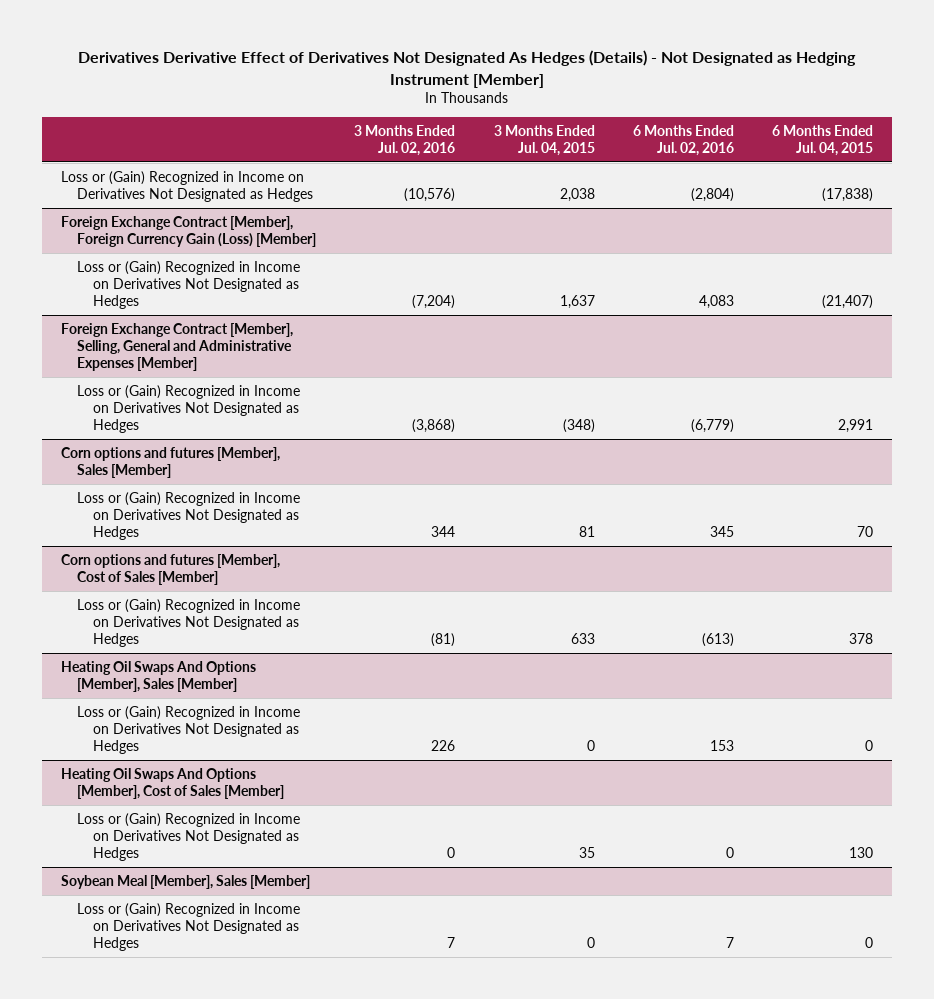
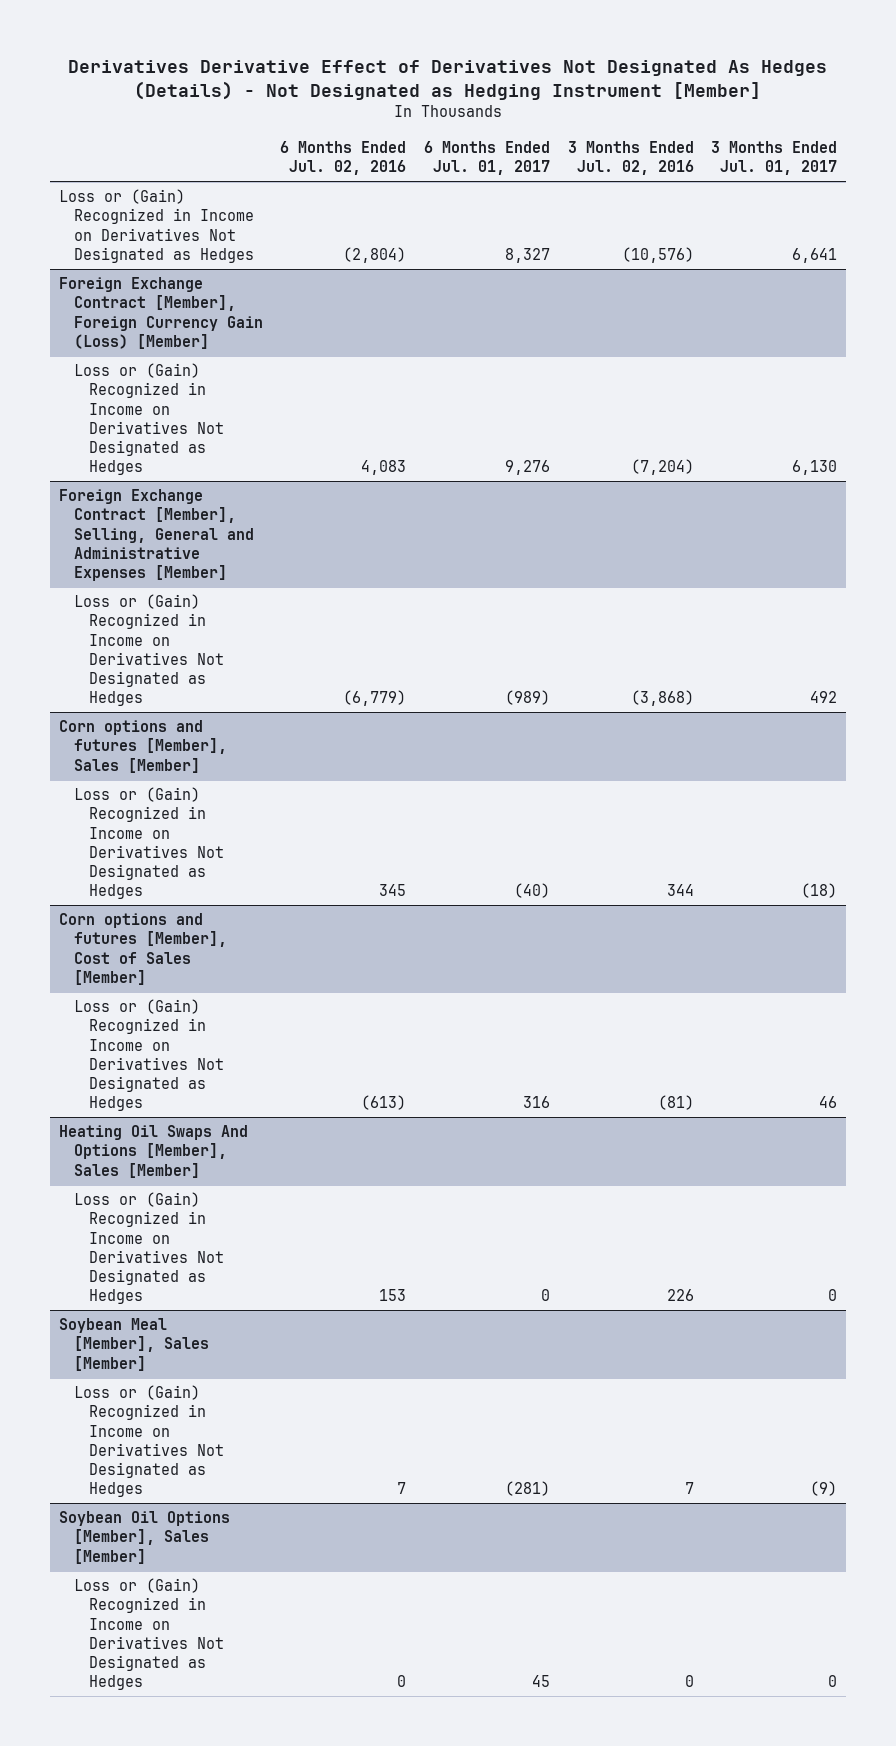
[493,125,595,156] 3 Months Ended Jul. 04, 2015 -> none
[772,125,874,156] 6 Months Ended Jul. 04, 2015 -> none
none -> [423,140,550,175] 6 Months Ended Jul. 01, 2017
none -> [711,140,838,175] 3 Months Ended Jul. 01, 2017
[61,767,284,799] Heating Oil Swaps And Options [Member], Cost of Sales [Member] -> none
[76,812,300,861] Loss or (Gain) Recognized in Income on Derivatives Not Designated as Hedges -> none
none -> [58,1511,230,1564] Soybean Oil Options [Member], Sales [Member]
none -> [73,1578,224,1690] Loss or (Gain) Recognized in Income on Derivatives Not Designated as Hedges

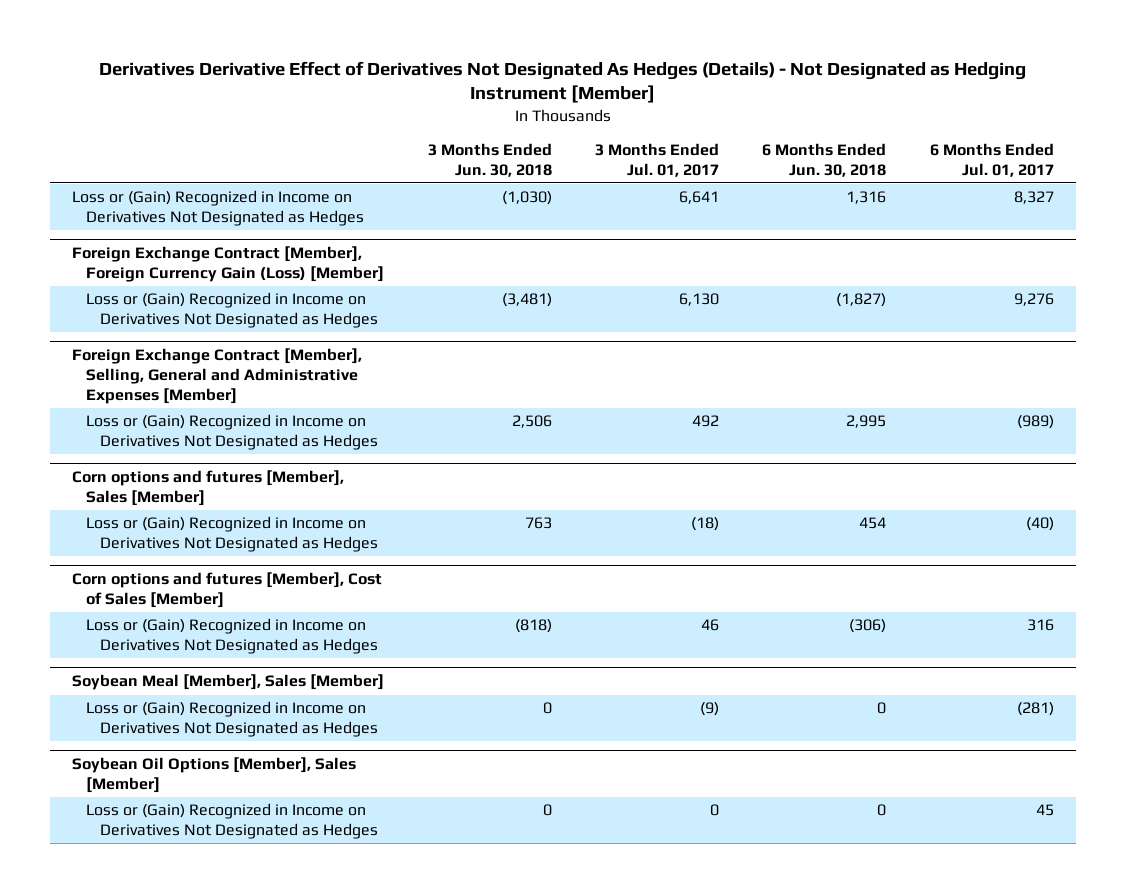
[280,140,407,175] 6 Months Ended Jul. 02, 2016 -> none
[567,140,694,175] 3 Months Ended Jul. 02, 2016 -> none
none -> [427,143,552,177] 3 Months Ended Jun. 30, 2018
none -> [762,143,887,177] 6 Months Ended Jun. 30, 2018
[58,1125,248,1178] Heating Oil Swaps And Options [Member], Sales [Member] -> none
[73,1192,224,1304] Loss or (Gain) Recognized in Income on Derivatives Not Designated as Hedges -> none

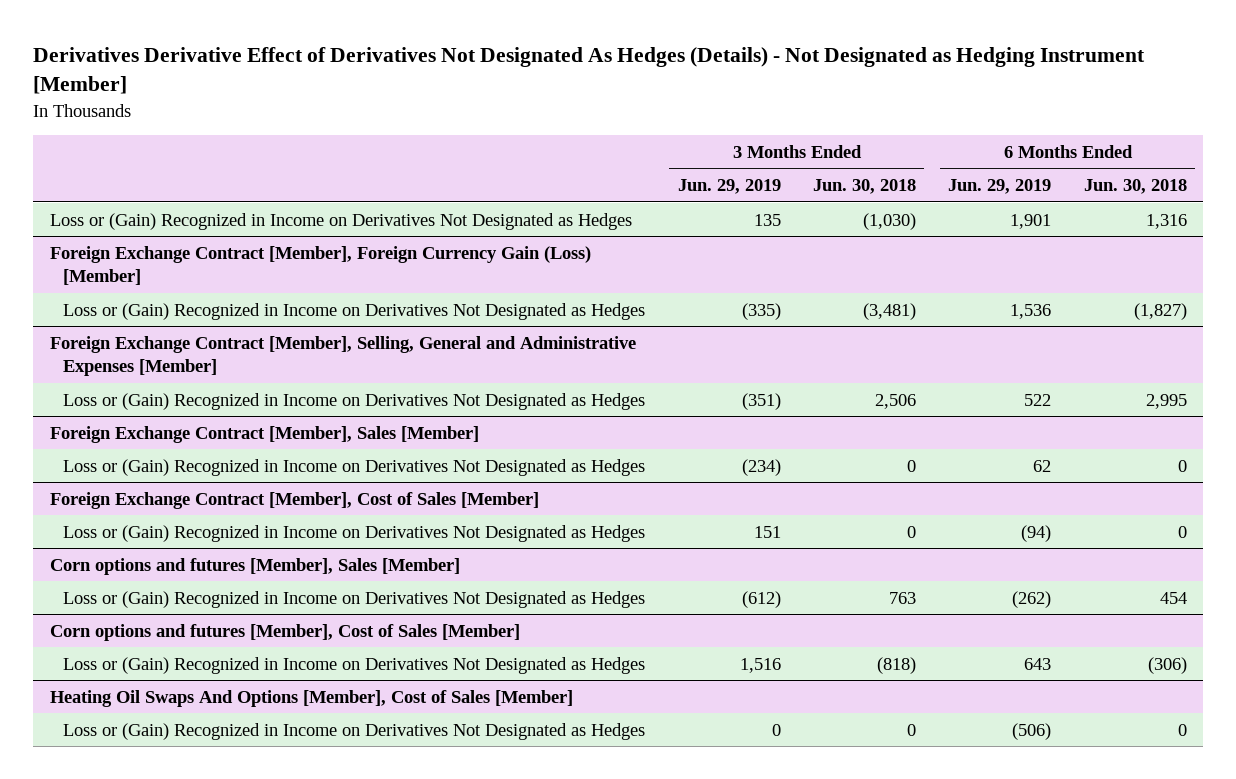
[594,143,719,177] 3 Months Ended Jul. 01, 2017 -> none
[929,143,1054,177] 6 Months Ended Jul. 01, 2017 -> none
none -> [677,179,781,195] Jun. 29, 2019
none -> [948,179,1052,195] Jun. 29, 2019
none -> [49,425,479,443] Foreign Exchange Contract [Member], Sales [Member]
none -> [63,458,646,476] Loss or (Gain) Recognized in Income on Derivatives Not Designated as Hedges
none -> [49,491,539,509] Foreign Exchange Contract [Member], Cost of Sales [Member]
none -> [63,524,646,542] Loss or (Gain) Recognized in Income on Derivatives Not Designated as Hedges
[71,674,384,691] Soybean Meal [Member], Sales [Member] -> none
[86,701,379,738] Loss or (Gain) Recognized in Income on Derivatives Not Designated as Hedges -> none
[71,757,356,794] Soybean Oil Options [Member], Sales [Member] -> none
none -> [49,689,573,707] Heating Oil Swaps And Options [Member], Cost of Sales [Member]

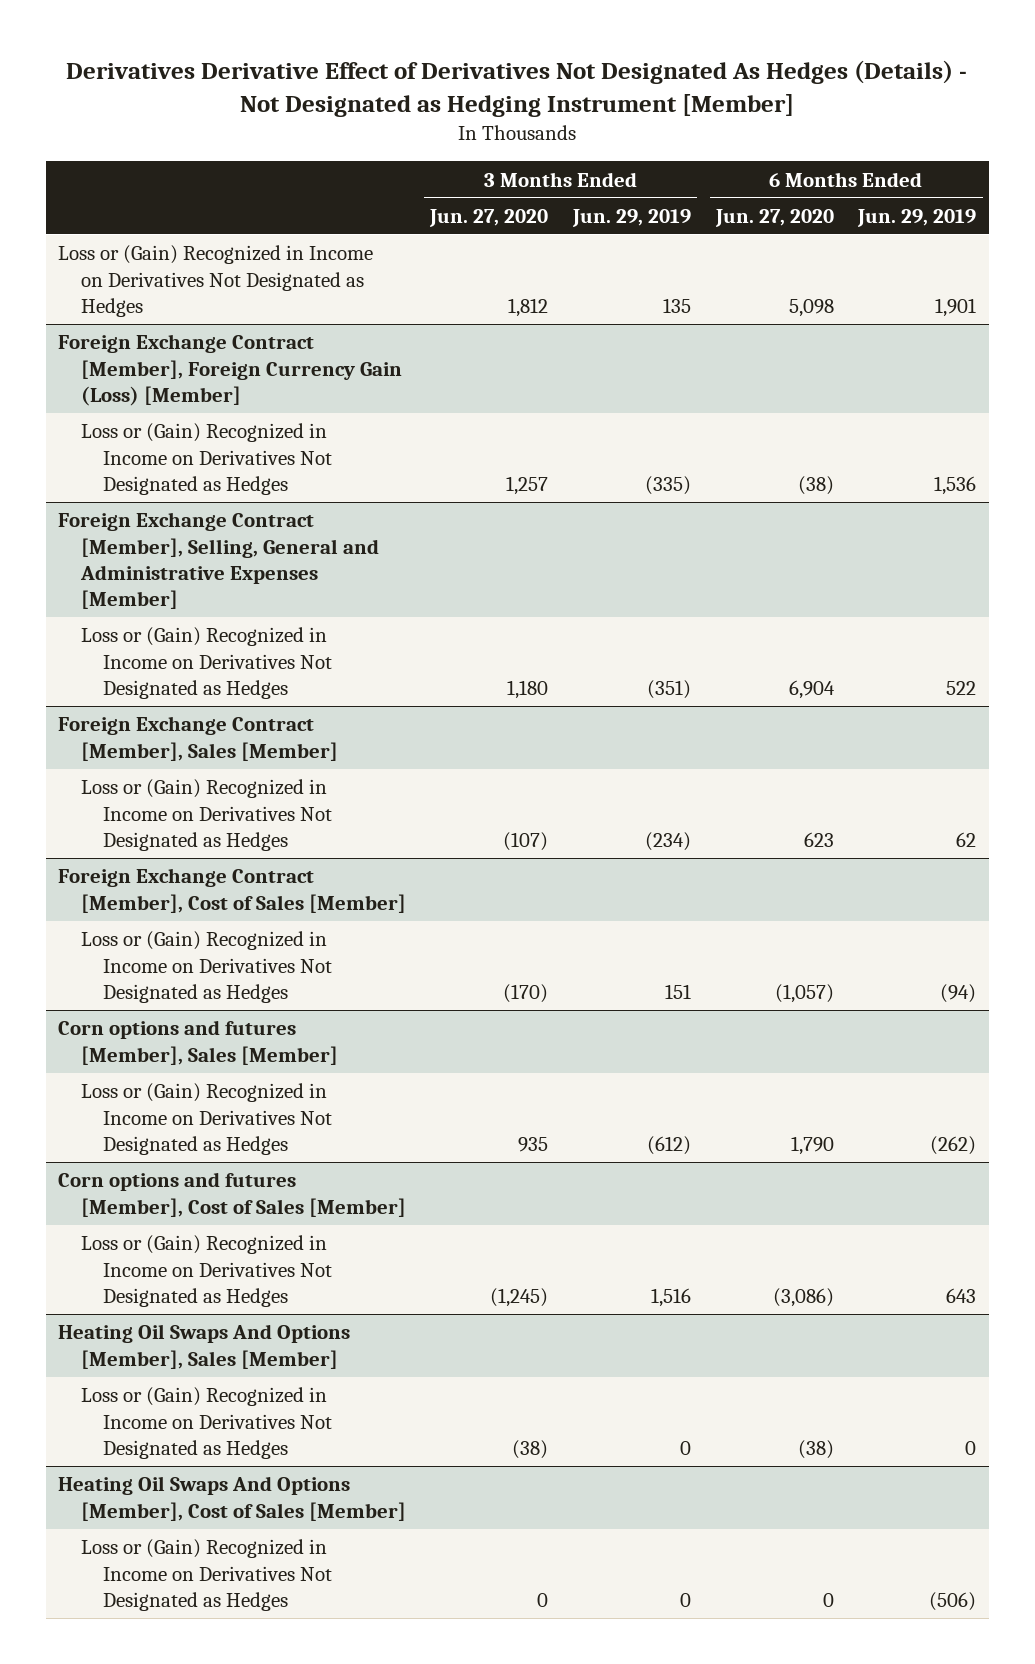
[813,179,917,195] Jun. 30, 2018 -> none
[1083,179,1187,195] Jun. 30, 2018 -> none
none -> [429,208,549,227] Jun. 27, 2020
none -> [714,208,834,227] Jun. 27, 2020
none -> [58,1324,351,1369] Heating Oil Swaps And Options [Member], Sales [Member]
none -> [80,1387,332,1460] Loss or (Gain) Recognized in Income on Derivatives Not Designated as Hedges

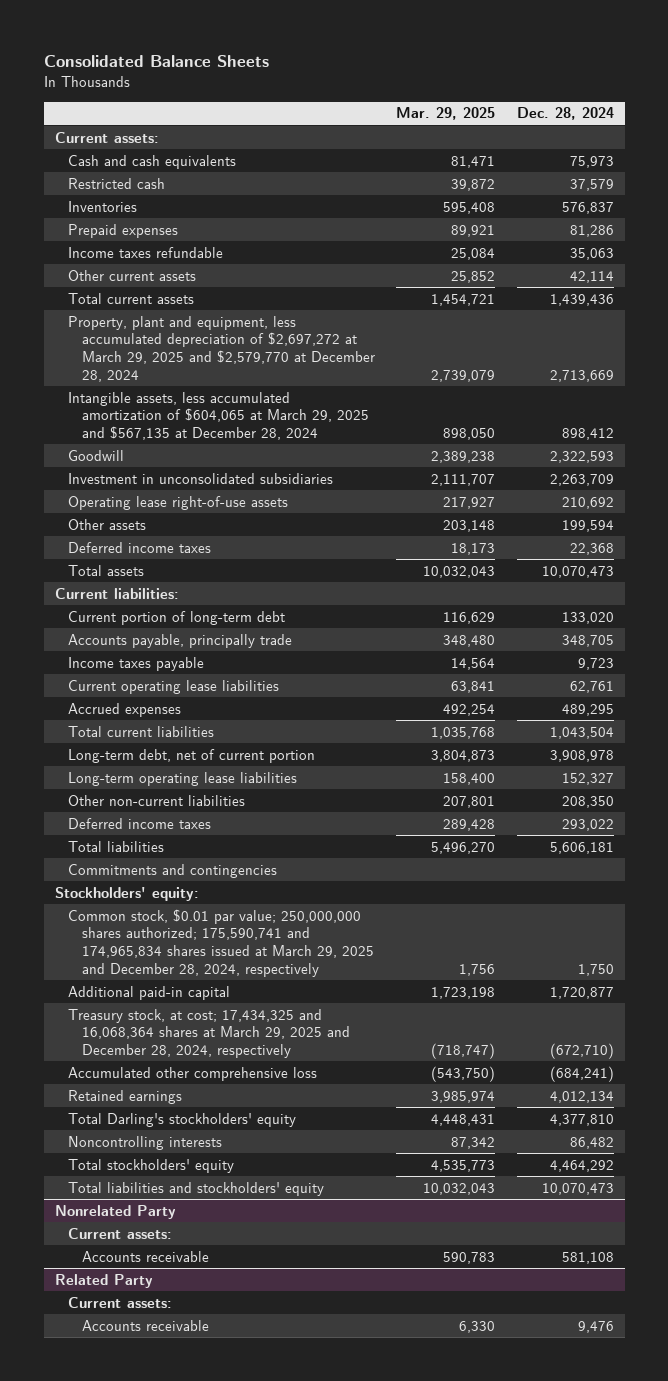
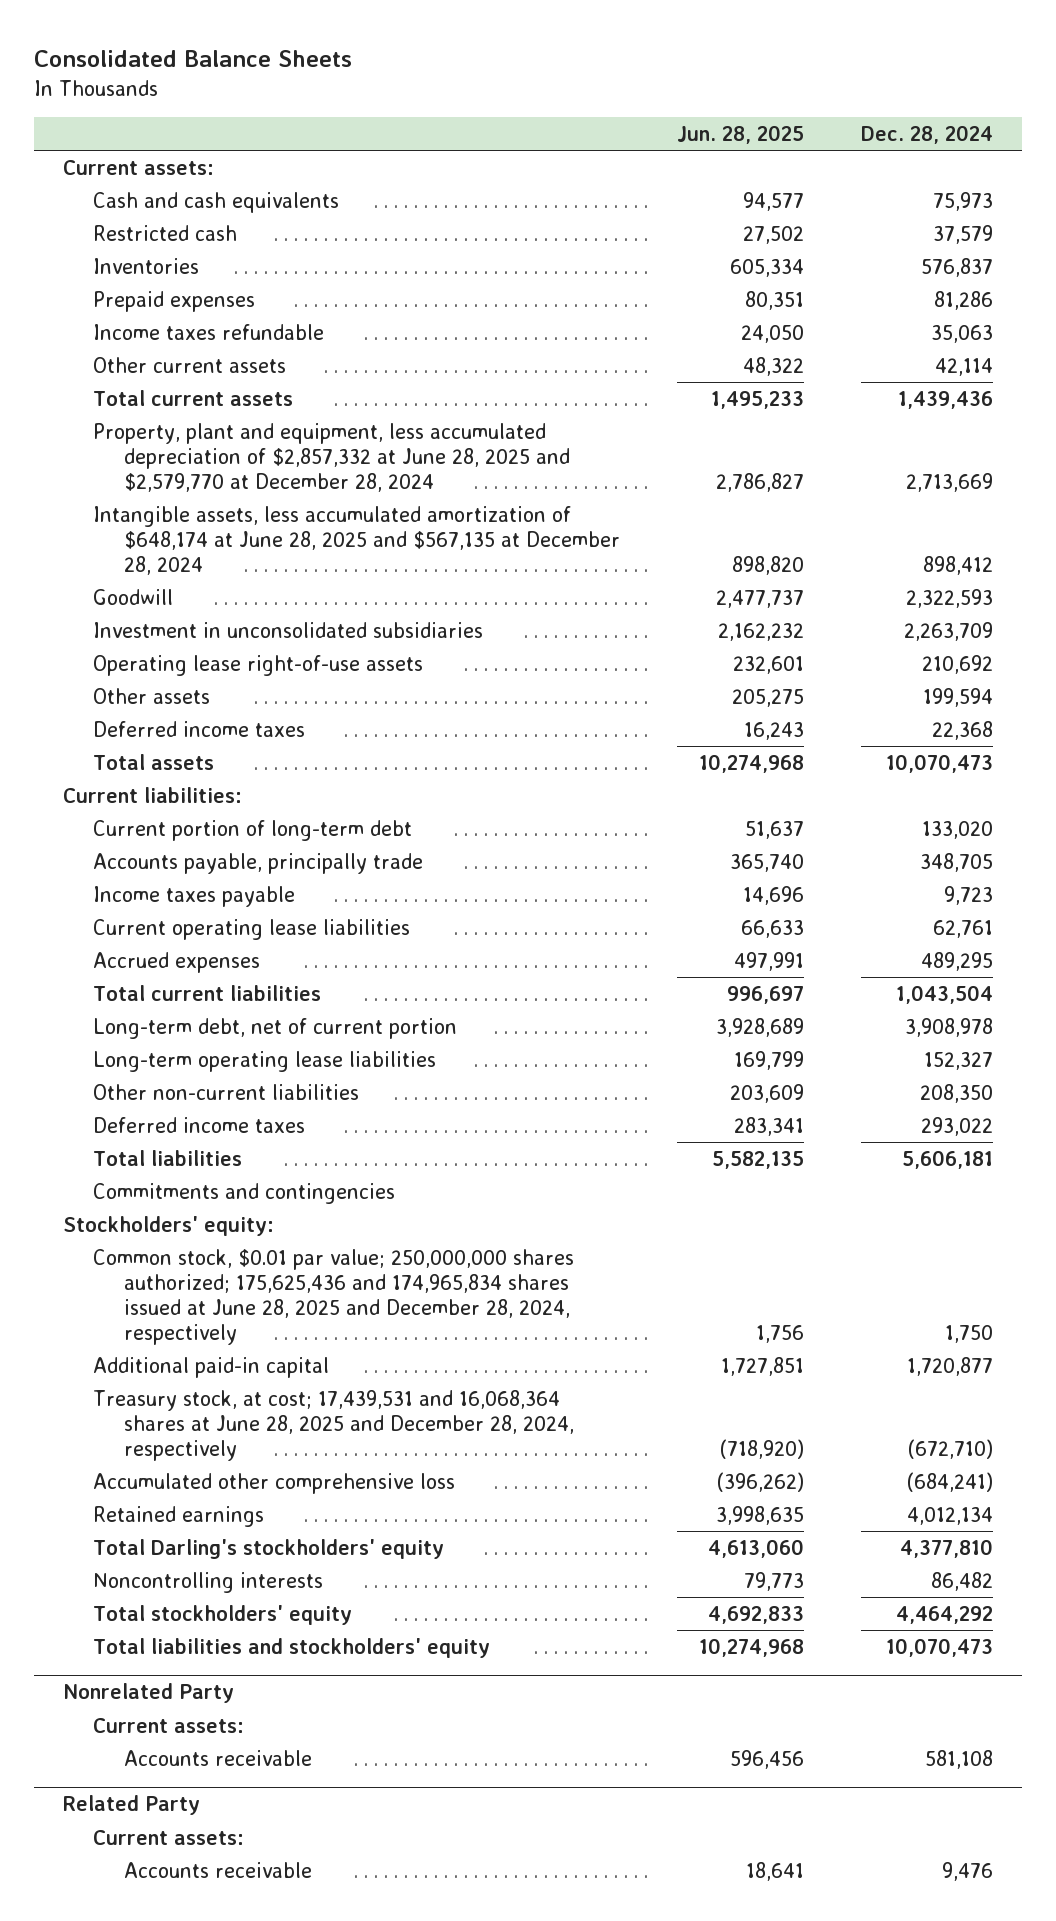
[396,107,496,121] Mar. 29, 2025 -> none
none -> [676,125,804,145] Jun. 28, 2025
[68,315,376,382] Property, plant and equipment, less accumulated depreciation of $2,697,272 at March 29, 2025 and $2,579,770 at December 28, 2024 -> [93,422,570,492] Property, plant and equipment, less accumulated depreciation of $2,857,332 at June 28, 2025 and $2,579,770 at December 28, 2024
[68,391,370,441] Intangible assets, less accumulated amortization of $604,065 at March 29, 2025 and $567,135 at December 28, 2024 -> [93,505,620,575] Intangible assets, less accumulated amortization of $648,174 at June 28, 2025 and $567,135 at December 28, 2024
[68,908,375,977] Common stock, $0.01 par value; 250,000,000 shares authorized; 175,590,741 and 174,965,834 shares issued at March 29, 2025 and December 28, 2024, respectively -> [93,1248,575,1346] Common stock, $0.01 par value; 250,000,000 shares authorized; 175,625,436 and 174,965,834 shares issued at June 28, 2025 and December 28, 2024, respectively
[68,1008,351,1059] Treasury stock, at cost; 17,434,325 and 16,068,364 shares at March 29, 2025 and December 28, 2024, respectively -> [93,1389,574,1461] Treasury stock, at cost; 17,439,531 and 16,068,364 shares at June 28, 2025 and December 28, 2024, respectively

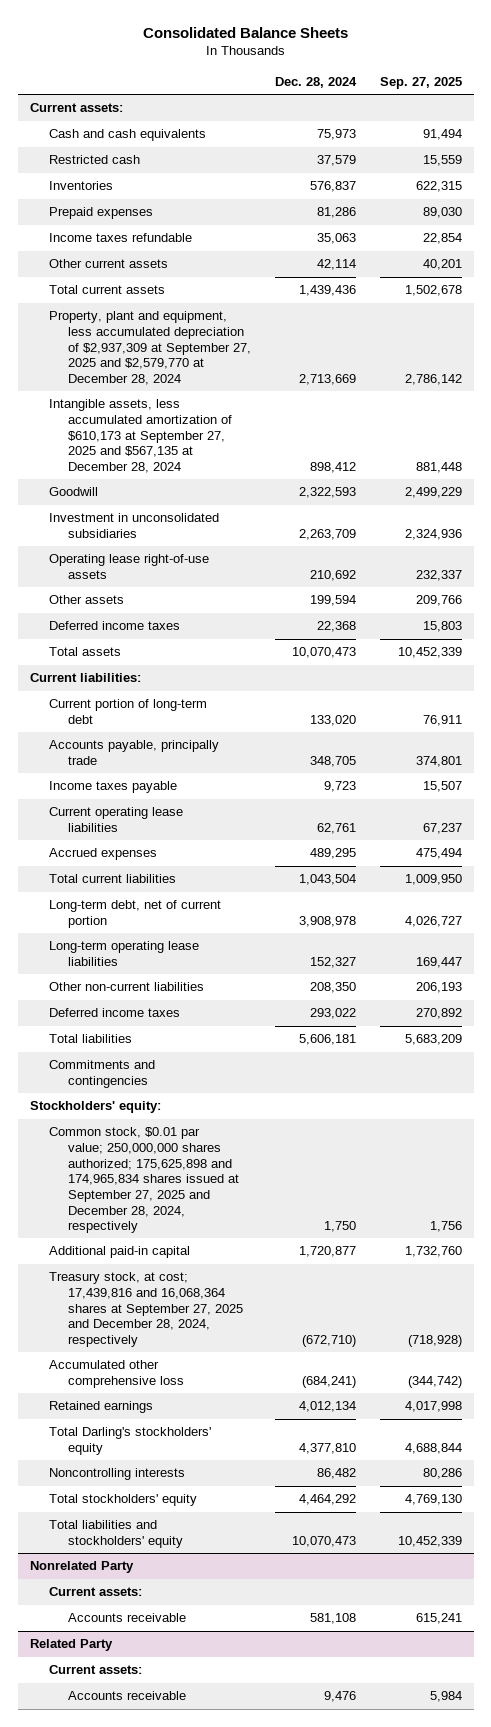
[676,125,804,145] Jun. 28, 2025 -> none
none -> [379,76,462,89] Sep. 27, 2025
[93,422,570,492] Property, plant and equipment, less accumulated depreciation of $2,857,332 at June 28, 2025 and $2,579,770 at December 28, 2024 -> [48,311,252,385] Property, plant and equipment, less accumulated depreciation of $2,937,309 at September 27, 2025 and $2,579,770 at December 28, 2024
[93,505,620,575] Intangible assets, less accumulated amortization of $648,174 at June 28, 2025 and $567,135 at December 28, 2024 -> [48,399,233,473] Intangible assets, less accumulated amortization of $610,173 at September 27, 2025 and $567,135 at December 28, 2024
[93,1248,575,1346] Common stock, $0.01 par value; 250,000,000 shares authorized; 175,625,436 and 174,965,834 shares issued at June 28, 2025 and December 28, 2024, respectively -> [48,1127,240,1234] Common stock, $0.01 par value; 250,000,000 shares authorized; 175,625,898 and 174,965,834 shares issued at September 27, 2025 and December 28, 2024, respectively
[93,1389,574,1461] Treasury stock, at cost; 17,439,531 and 16,068,364 shares at June 28, 2025 and December 28, 2024, respectively -> [48,1272,244,1347] Treasury stock, at cost; 17,439,816 and 16,068,364 shares at September 27, 2025 and December 28, 2024, respectively

